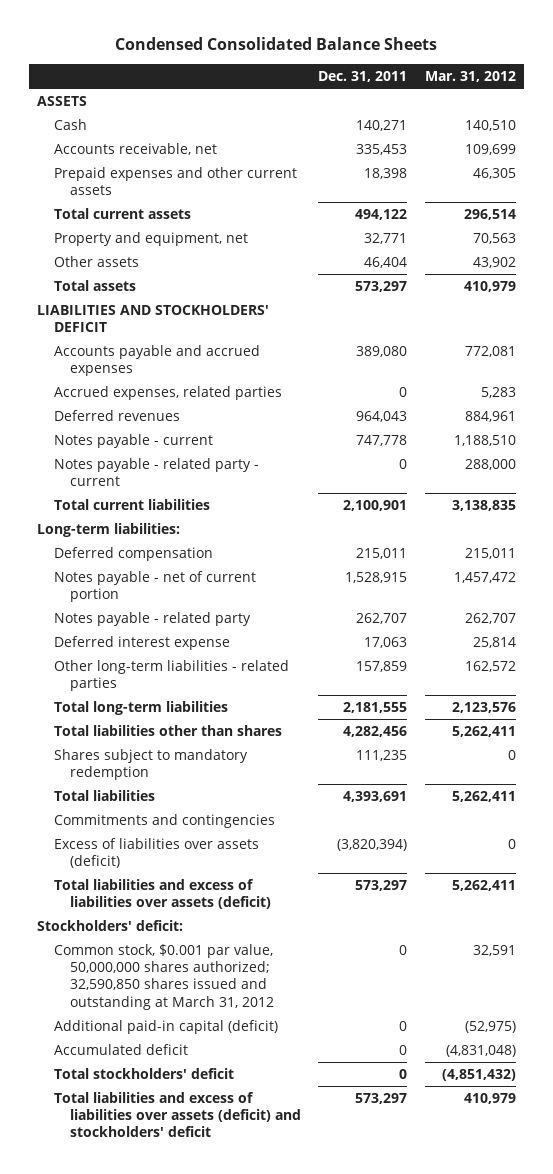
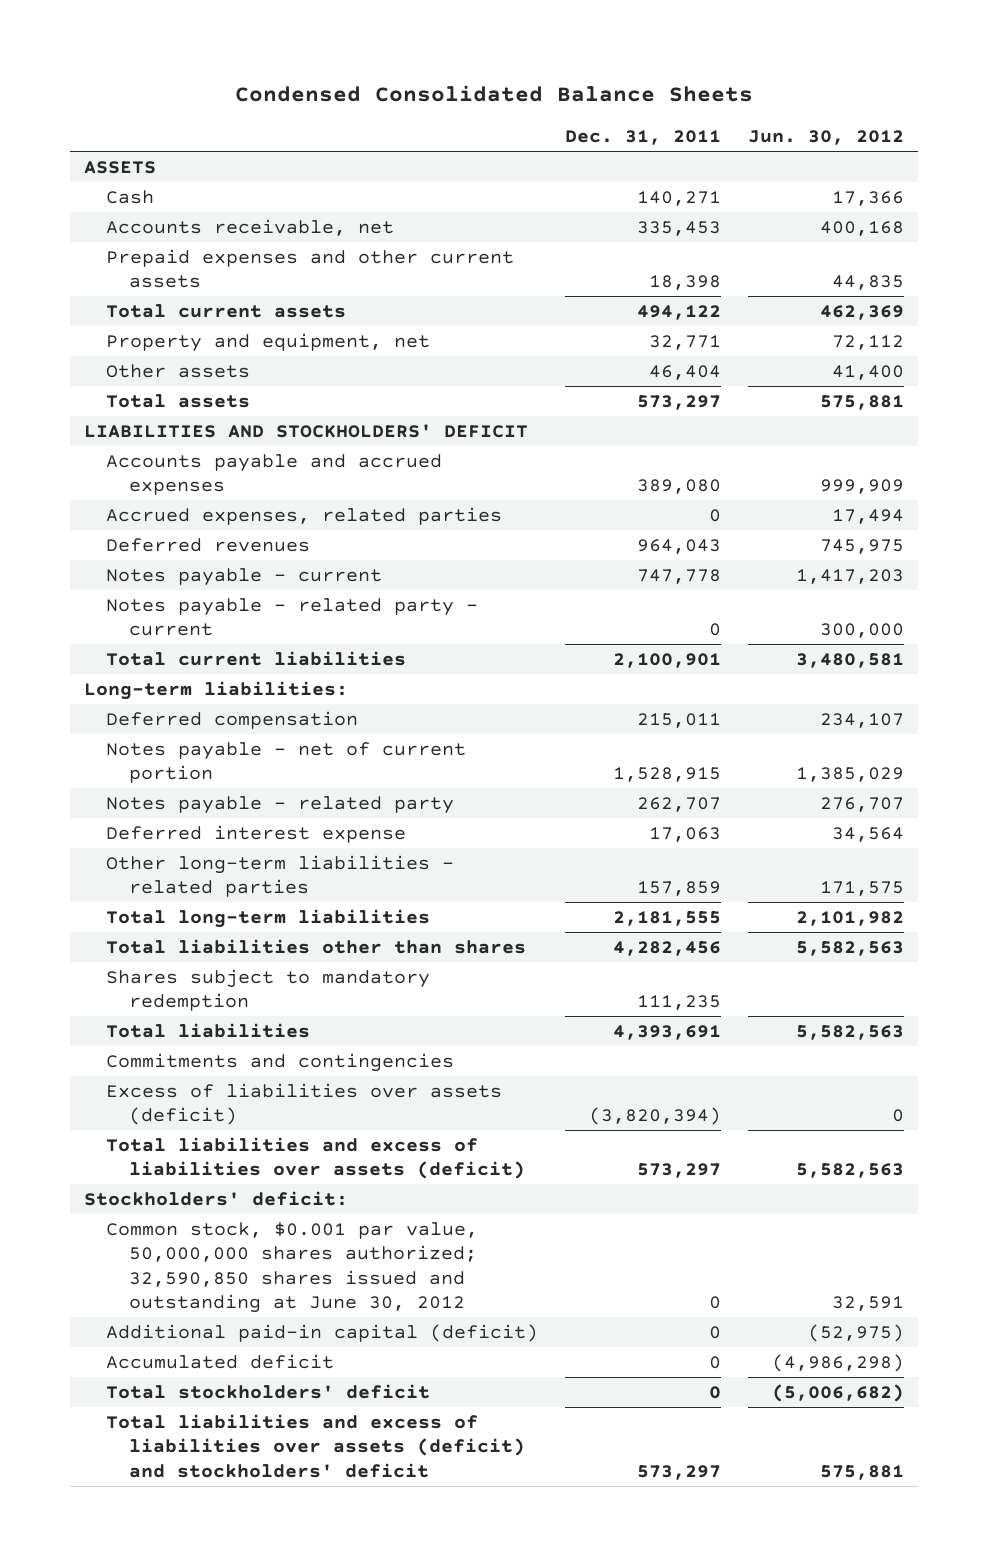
[424,70,516,82] Mar. 31, 2012 -> none
none -> [748,130,905,146] Jun. 30, 2012
[53,943,275,1010] Common stock, $0.001 par value, 50,000,000 shares authorized; 32,590,850 shares issued and outstanding at March 31, 2012 -> [106,1221,479,1314] Common stock, $0.001 par value, 50,000,000 shares authorized; 32,590,850 shares issued and outstanding at June 30, 2012

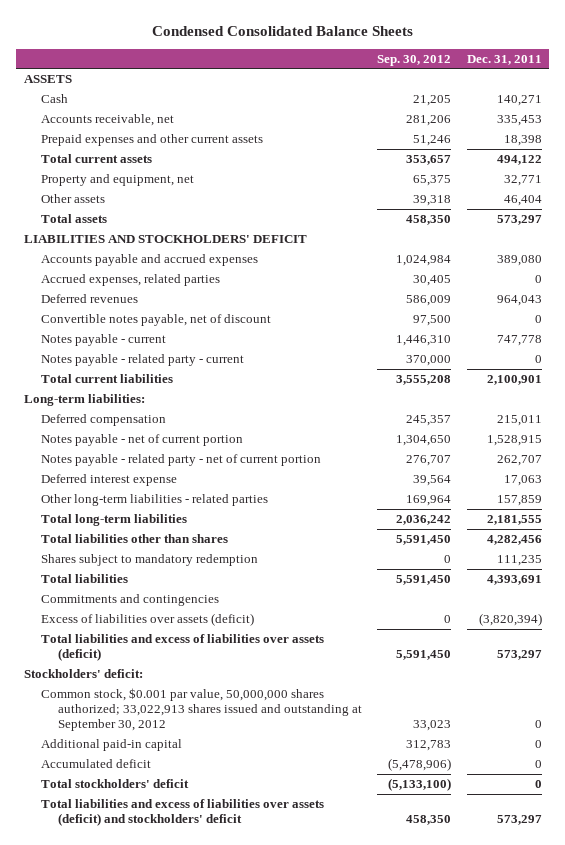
[748,130,905,146] Jun. 30, 2012 -> none
none -> [377,54,452,66] Sep. 30, 2012
none -> [40,313,271,326] Convertible notes payable, net of discount
[106,795,455,814] Notes payable - related party -> [40,453,321,466] Notes payable - related party - net of current portion
[106,1221,479,1314] Common stock, $0.001 par value, 50,000,000 shares authorized; 32,590,850 shares issued and outstanding at June 30, 2012 -> [40,687,362,732] Common stock, $0.001 par value, 50,000,000 shares authorized; 33,022,913 shares issued and outstanding at September 30, 2012
[106,1323,539,1342] Additional paid-in capital (deficit) -> [40,738,182,751] Additional paid-in capital

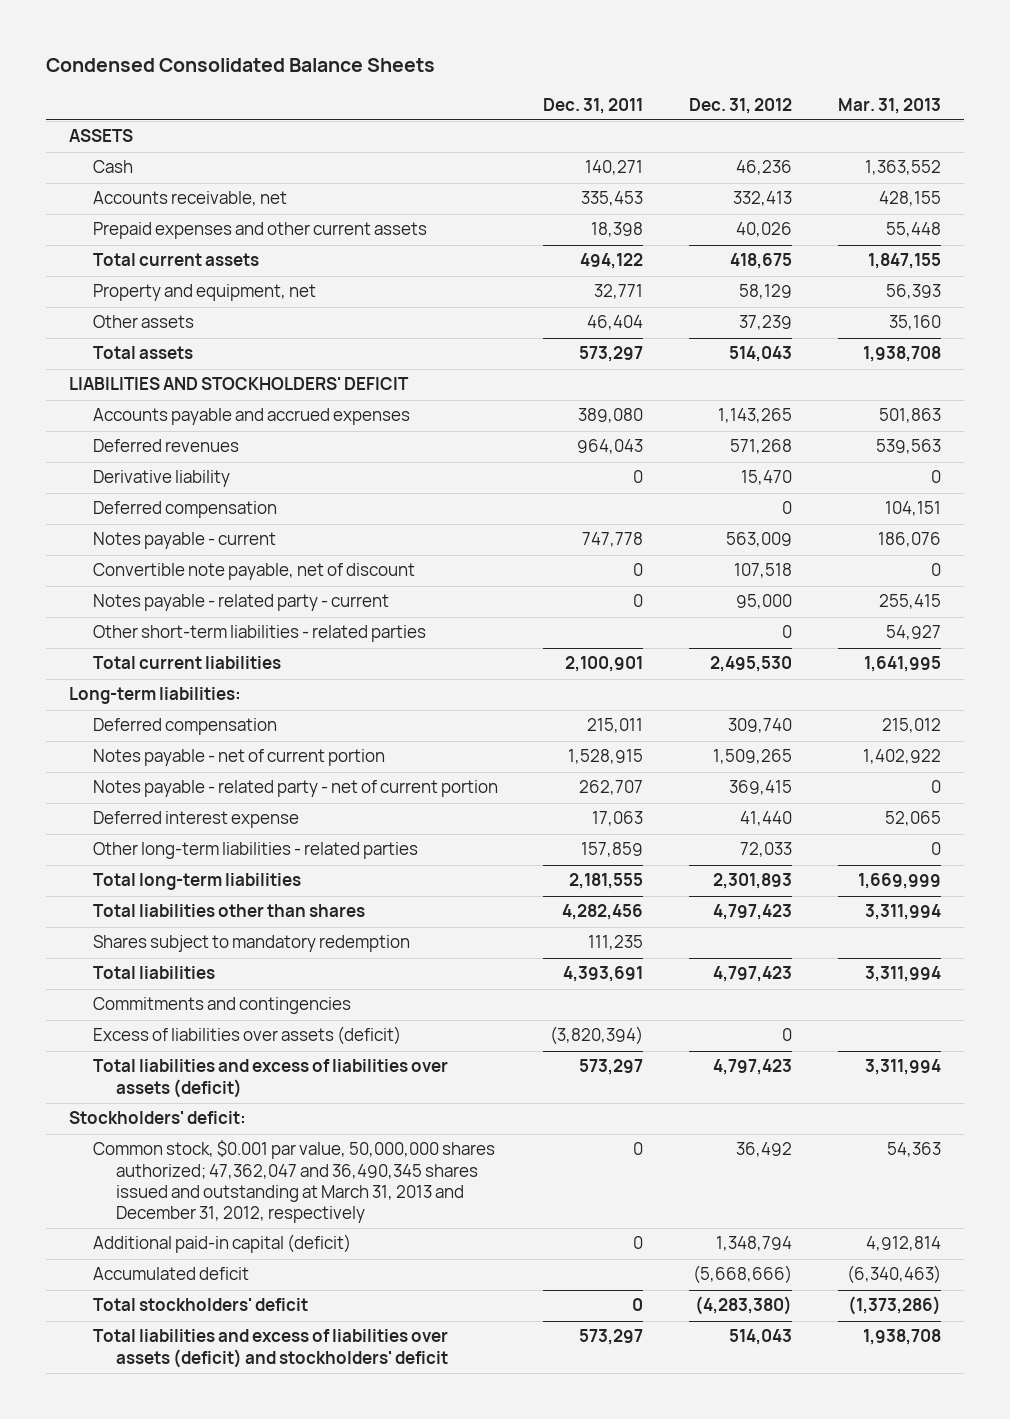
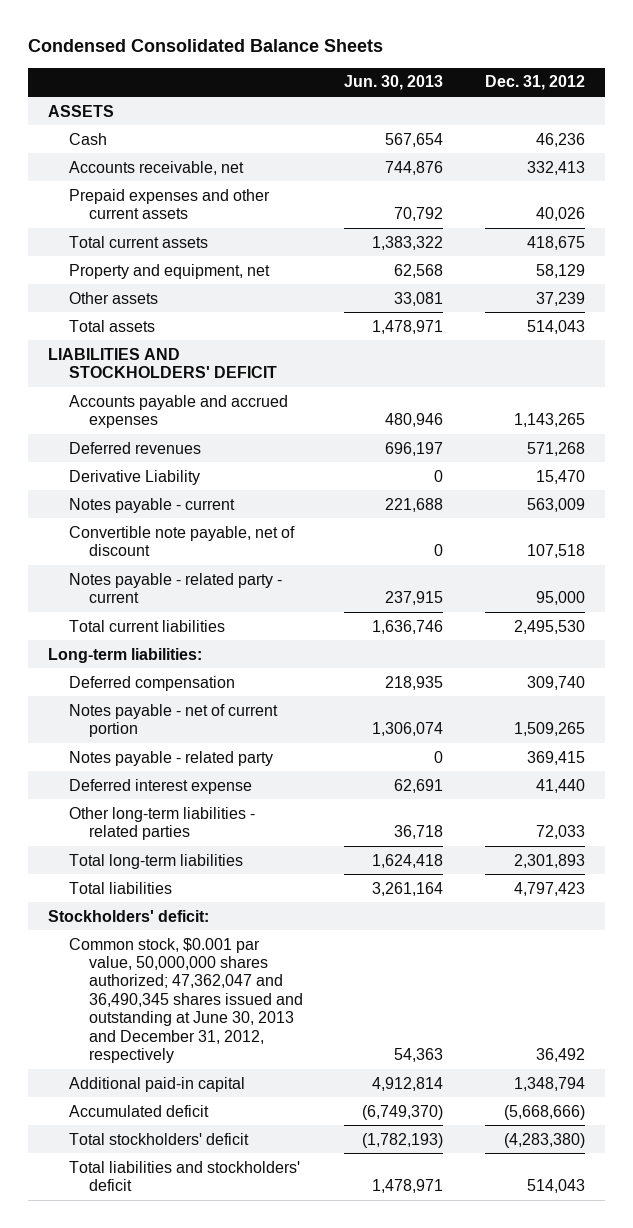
[543,97,644,114] Dec. 31, 2011 -> none
[838,97,942,114] Mar. 31, 2013 -> none
none -> [344,75,444,91] Jun. 30, 2013
[92,501,277,519] Deferred compensation -> none
[92,470,230,488] Derivative liability -> [68,469,200,485] Derivative Liability
[92,625,426,643] Other short-term liabilities - related parties -> none
[92,780,498,798] Notes payable - related party - net of current portion -> [68,750,273,766] Notes payable - related party
[92,904,365,918] Total liabilities other than shares -> none
[92,935,410,953] Shares subject to mandatory redemption -> none
[92,997,351,1015] Commitments and contingencies -> none
[92,1026,401,1046] Excess of liabilities over assets (deficit) -> none
[92,1059,448,1098] Total liabilities and excess of liabilities over assets (deficit) -> none
[92,1140,495,1223] Common stock, $0.001 par value, 50,000,000 shares authorized; 47,362,047 and 36,490,345 shares issued and outstanding at March 31, 2013 and December 31, 2012, respectively -> [68,937,303,1064] Common stock, $0.001 par value, 50,000,000 shares authorized; 47,362,047 and 36,490,345 shares issued and outstanding at June 30, 2013 and December 31, 2012, respectively
[92,1234,351,1254] Additional paid-in capital (deficit) -> [68,1076,245,1092] Additional paid-in capital
[92,1329,449,1368] Total liabilities and excess of liabilities over assets (deficit) and stockholders' deficit -> [68,1160,300,1191] Total liabilities and stockholders' deficit

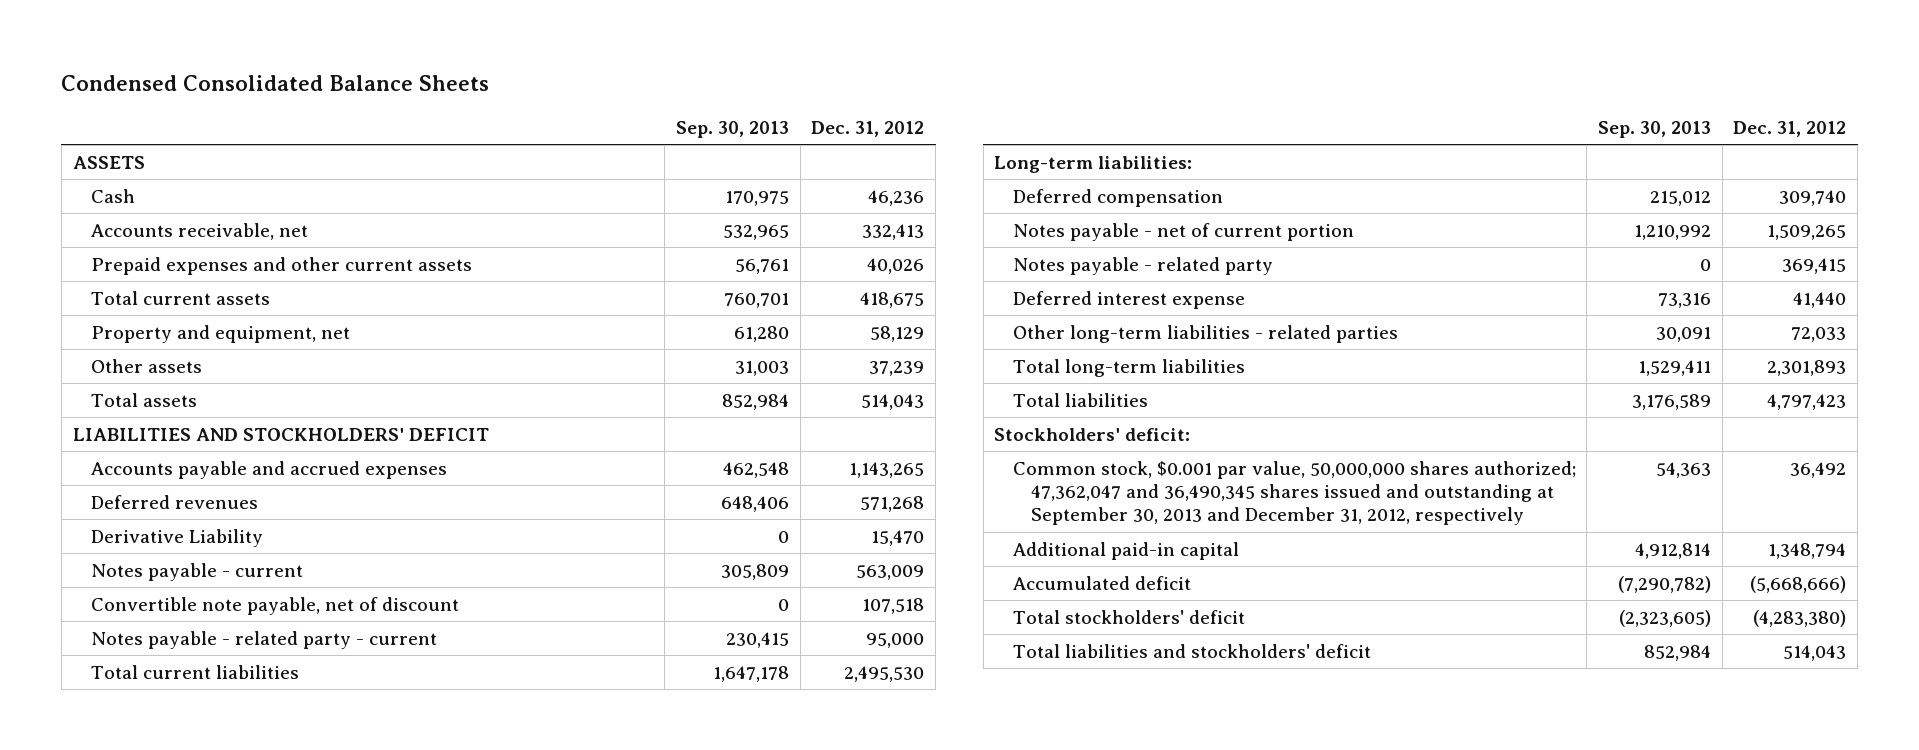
[344,75,444,91] Jun. 30, 2013 -> none
none -> [676,120,790,138] Sep. 30, 2013
[68,937,303,1064] Common stock, $0.001 par value, 50,000,000 shares authorized; 47,362,047 and 36,490,345 shares issued and outstanding at June 30, 2013 and December 31, 2012, respectively -> [1012,460,1576,526] Common stock, $0.001 par value, 50,000,000 shares authorized; 47,362,047 and 36,490,345 shares issued and outstanding at September 30, 2013 and December 31, 2012, respectively

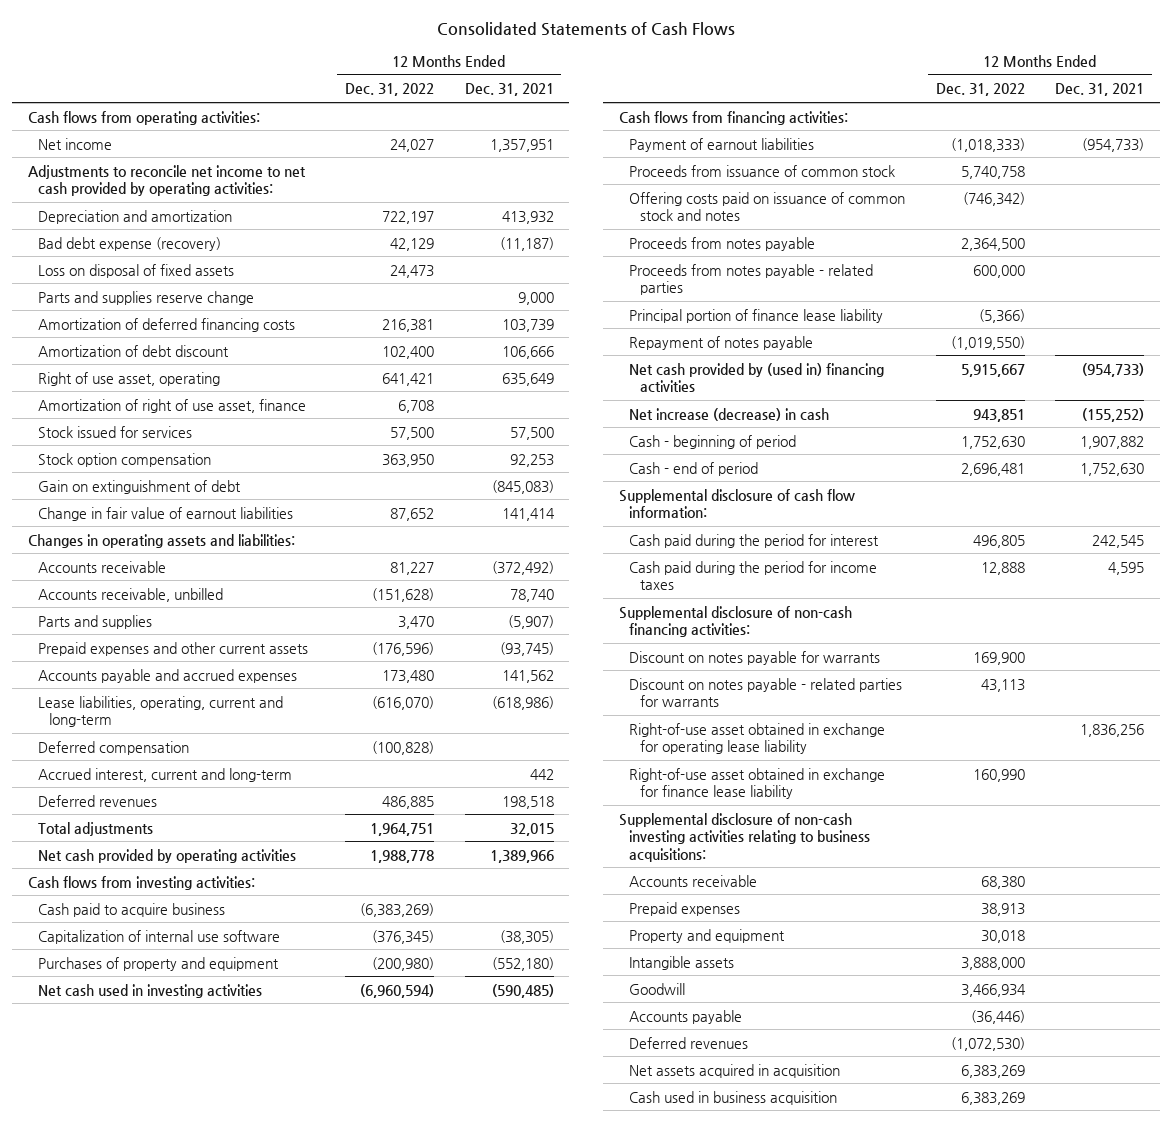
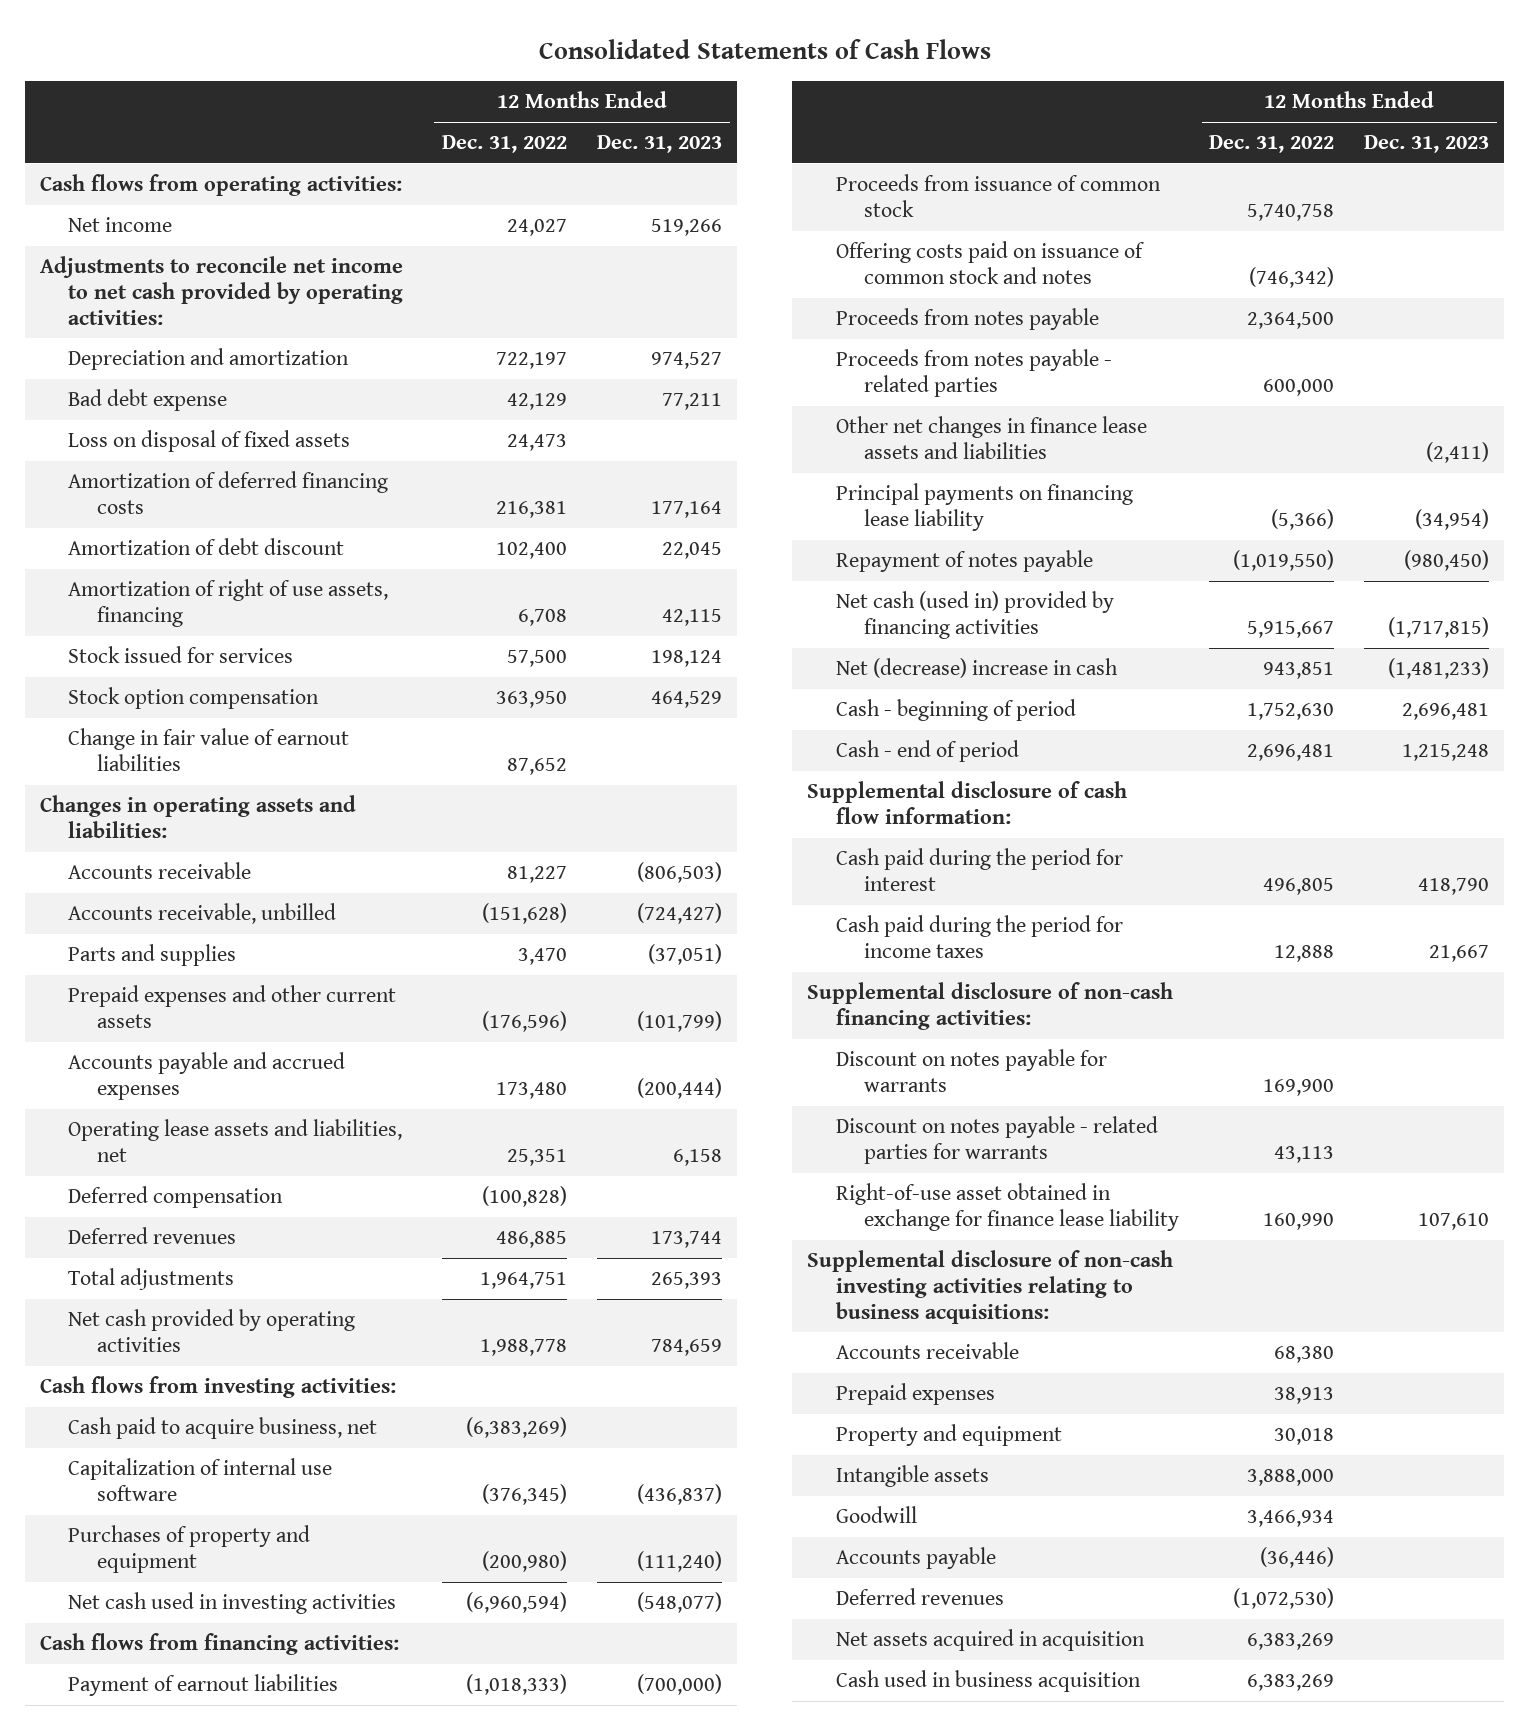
[464,83,554,97] Dec. 31, 2021 -> none
none -> [597,135,723,154] Dec. 31, 2023
[38,236,222,251] Bad debt expense (recovery) -> [68,389,228,412] Bad debt expense
[38,290,255,305] Parts and supplies reserve change -> none
[38,371,221,386] Right of use asset, operating -> none
[38,398,307,413] Amortization of right of use asset, finance -> [68,579,389,627] Amortization of right of use assets, financing
[38,479,242,494] Gain on extinguishment of debt -> none
[38,695,284,728] Lease liabilities, operating, current and long-term -> [68,1119,403,1162] Operating lease assets and liabilities, net
[372,695,435,710] (616,070) -> [506,1148,567,1166] 25,351
[38,767,293,782] Accrued interest, current and long-term -> none
[38,902,226,917] Cash paid to acquire business -> [68,1417,378,1440] Cash paid to acquire business, net
none -> [835,416,1147,459] Other net changes in finance lease assets and liabilities
[629,308,884,323] Principal portion of finance lease liability -> [835,483,1133,531] Principal payments on financing lease liability
[629,362,885,393] Net cash provided by (used in) financing activities -> [835,591,1114,639] Net cash (used in) provided by financing activities
[629,407,830,421] Net increase (decrease) in cash -> [835,658,1118,679] Net (decrease) increase in cash
[629,722,886,755] Right-of-use asset obtained in exchange for operating lease liability -> none

